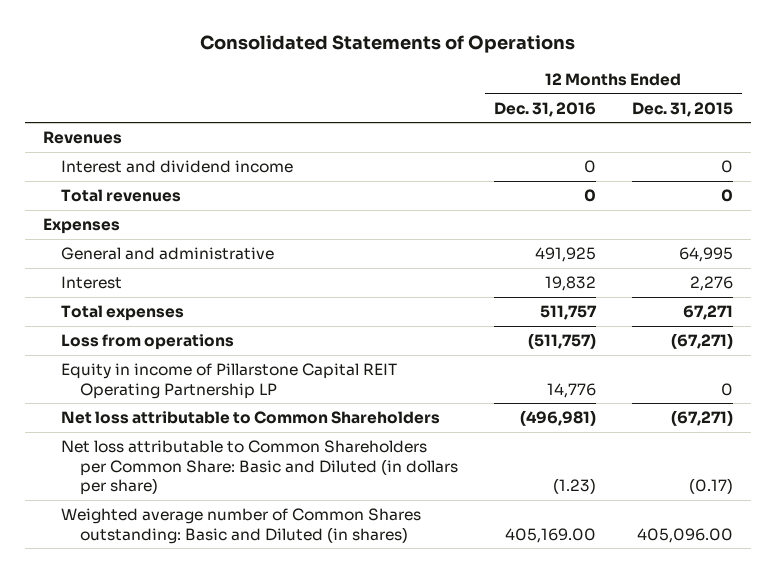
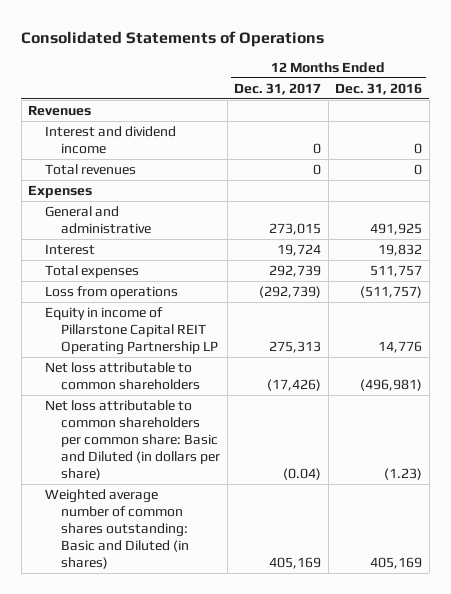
[631,101,733,117] Dec. 31, 2015 -> none
none -> [234,82,322,95] Dec. 31, 2017
[61,411,441,425] Net loss attributable to Common Shareholders -> [44,361,201,390] Net loss attributable to common shareholders
[61,440,459,496] Net loss attributable to Common Shareholders per Common Share: Basic and Diluted (in dollars per share) -> [44,399,221,480] Net loss attributable to common shareholders per common share: Basic and Diluted (in dollars per share)
[61,508,422,544] Weighted average number of Common Shares outstanding: Basic and Diluted (in shares) -> [44,488,190,569] Weighted average number of common shares outstanding: Basic and Diluted (in shares)
[504,527,596,543] 405,169.00 -> [370,556,423,569] 405,169

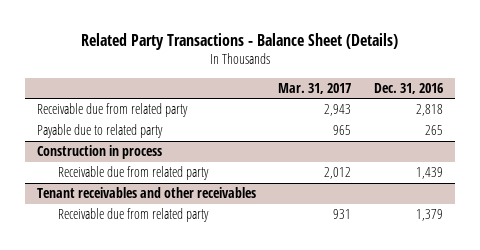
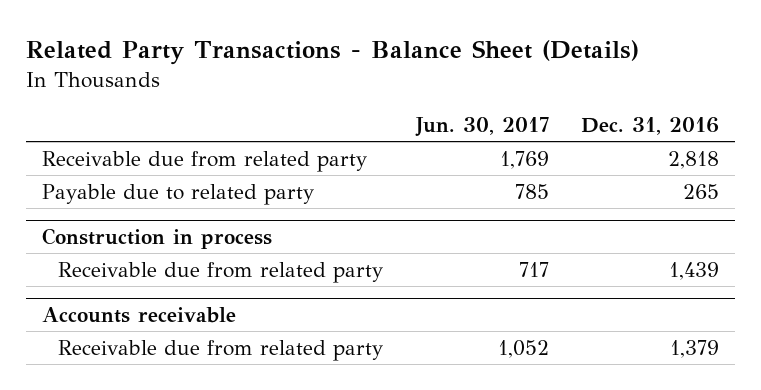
[278,82,352,94] Mar. 31, 2017 -> none
none -> [414,116,549,137] Jun. 30, 2017
[36,187,256,199] Tenant receivables and other receivables -> [41,307,236,324] Accounts receivable

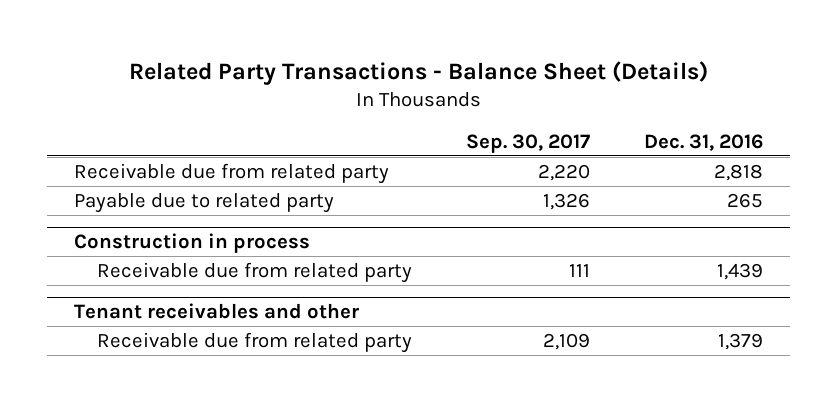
[414,116,549,137] Jun. 30, 2017 -> none
none -> [466,133,591,153] Sep. 30, 2017
[41,307,236,324] Accounts receivable -> [73,303,359,320] Tenant receivables and other

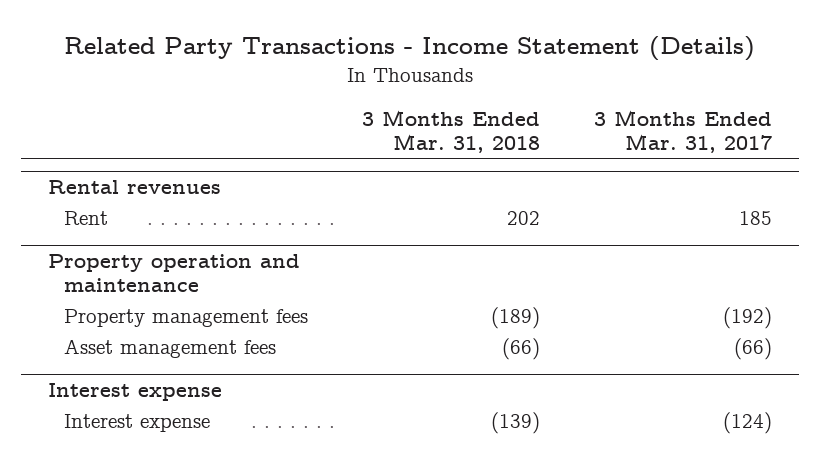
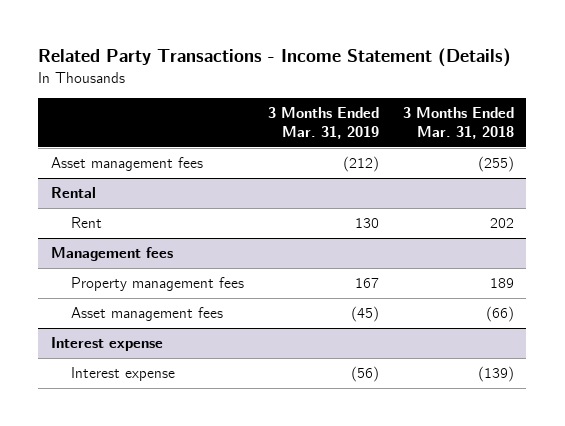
[593,109,772,153] 3 Months Ended Mar. 31, 2017 -> none
none -> [267,107,379,139] 3 Months Ended Mar. 31, 2019
none -> [50,157,203,172] Asset management fees
[48,179,222,194] Rental revenues -> [50,187,96,199] Rental
[48,253,301,292] Property operation and maintenance -> [50,247,173,262] Management fees
[490,306,540,329] (189) -> [490,278,515,289] 189

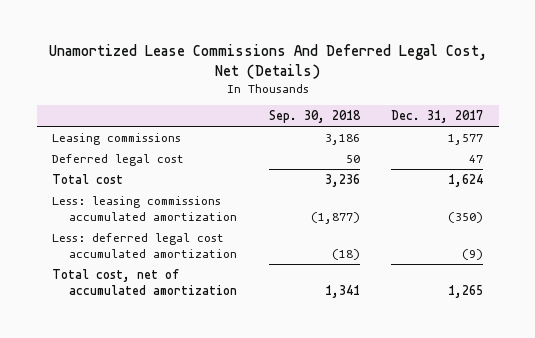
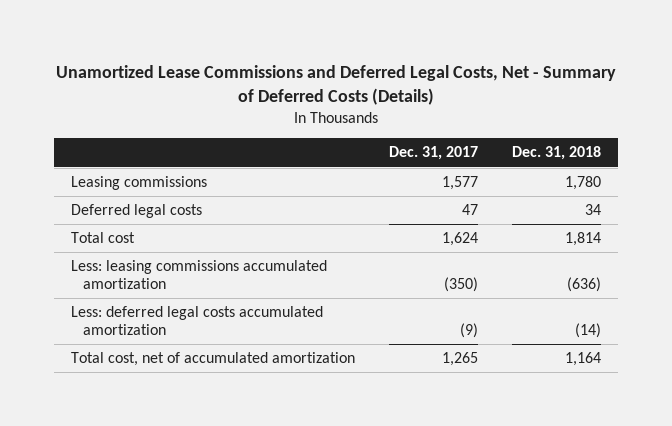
[48,44,487,79] Unamortized Lease Commissions And Deferred Legal Cost, Net (Details) -> [56,64,617,105] Unamortized Lease Commissions and Deferred Legal Costs, Net - Summary of Deferred Costs (Details)
[268,110,361,124] Sep. 30, 2018 -> none
none -> [512,146,602,161] Dec. 31, 2018
[52,153,185,166] Deferred legal cost -> [70,204,202,219] Deferred legal costs
[52,232,238,258] Less: deferred legal cost accumulated amortization -> [70,306,323,336] Less: deferred legal costs accumulated amortization

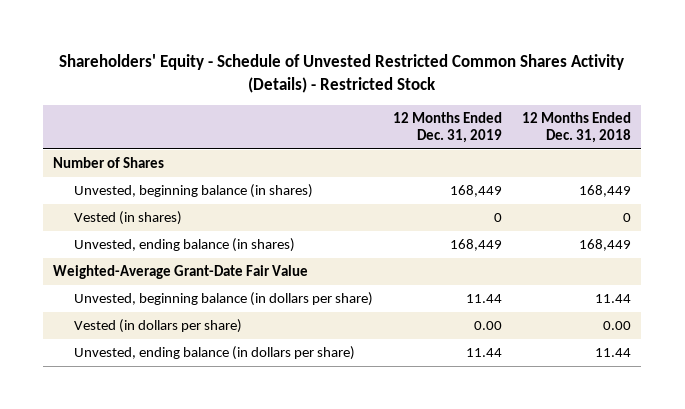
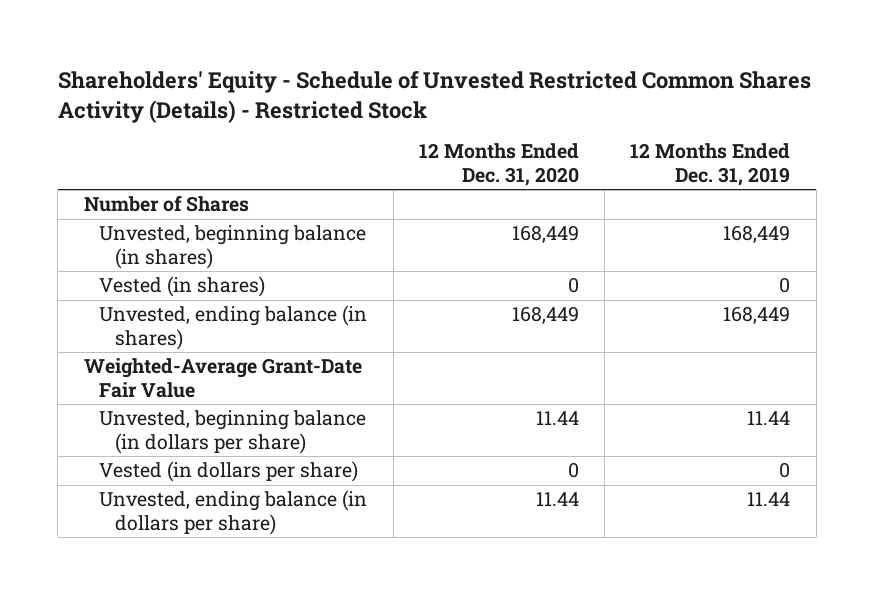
[522,111,632,144] 12 Months Ended Dec. 31, 2018 -> none
none -> [418,143,579,186] 12 Months Ended Dec. 31, 2020
[474,321,503,331] 0.00 -> [779,462,791,479] 0

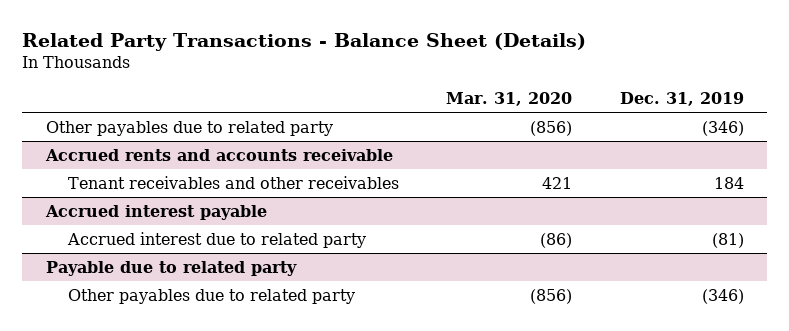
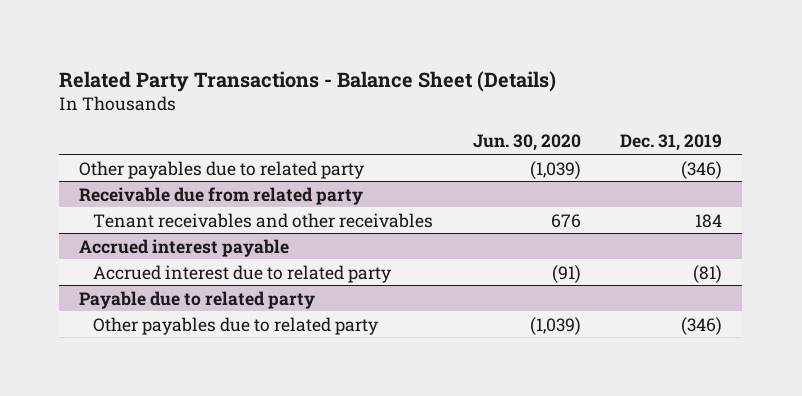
[446,91,573,106] Mar. 31, 2020 -> none
none -> [472,134,581,152] Jun. 30, 2020
[44,148,393,161] Accrued rents and accounts receivable -> [79,186,364,205] Receivable due from related party

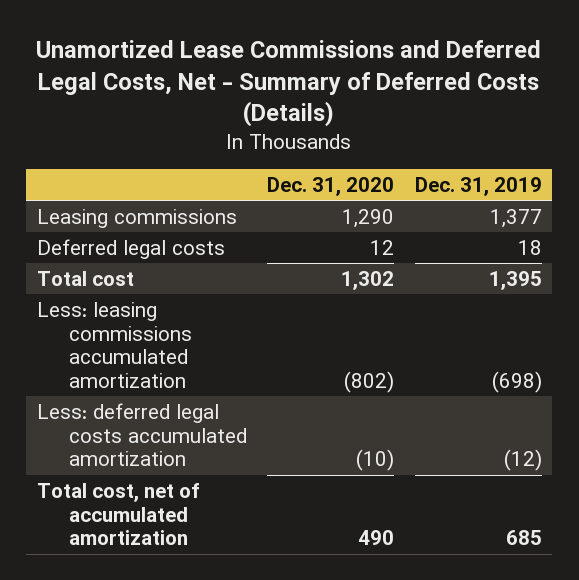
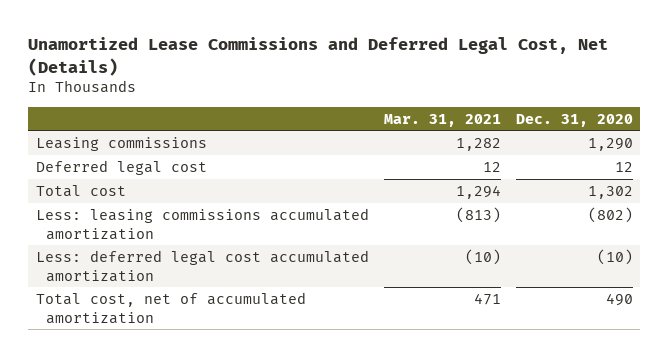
[36,39,542,128] Unamortized Lease Commissions and Deferred Legal Costs, Net - Summary of Deferred Costs (Details) -> [28,37,609,76] Unamortized Lease Commissions and Deferred Legal Cost, Net (Details)
[414,177,542,197] Dec. 31, 2019 -> none
none -> [383,113,501,127] Mar. 31, 2021
[36,238,225,259] Deferred legal costs -> [35,159,207,175] Deferred legal cost
[36,402,247,467] Less: deferred legal costs accumulated amortization -> [35,249,369,282] Less: deferred legal cost accumulated amortization

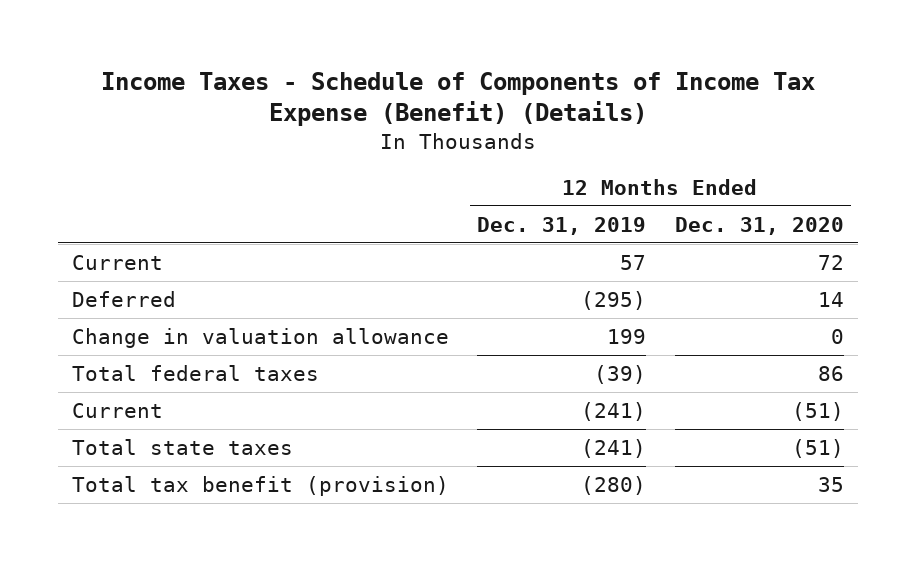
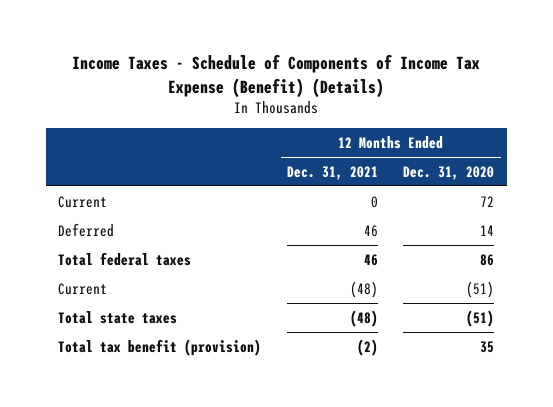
[477,216,647,235] Dec. 31, 2019 -> none
none -> [286,165,378,180] Dec. 31, 2021
[72,327,450,348] Change in valuation allowance -> none

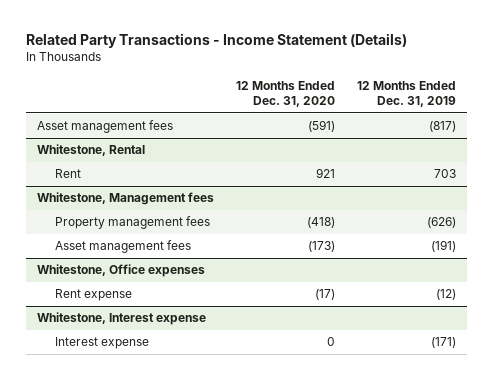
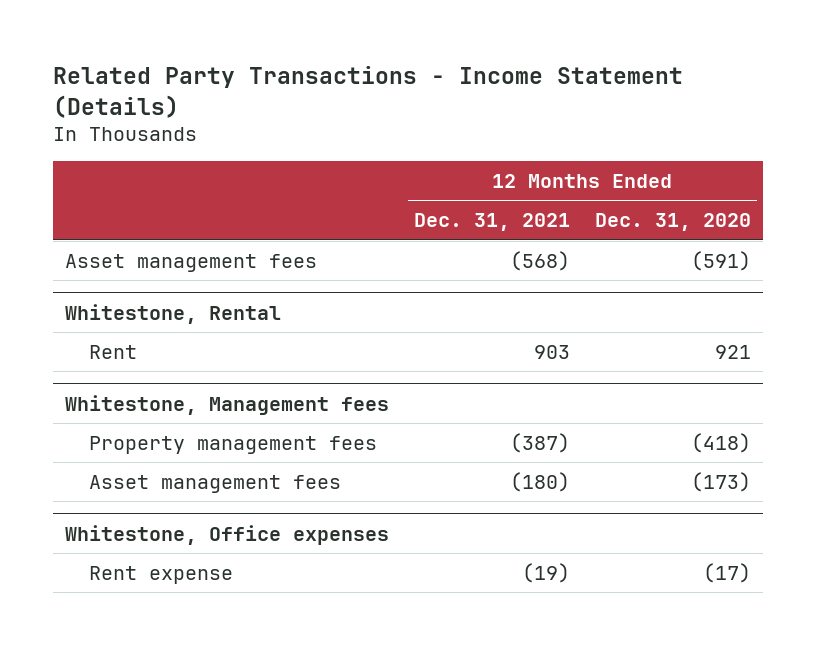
[357,80,457,108] 12 Months Ended Dec. 31, 2019 -> none
none -> [413,213,570,232] Dec. 31, 2021
[37,312,207,326] Whitestone, Interest expense -> none
[54,337,149,350] Interest expense -> none

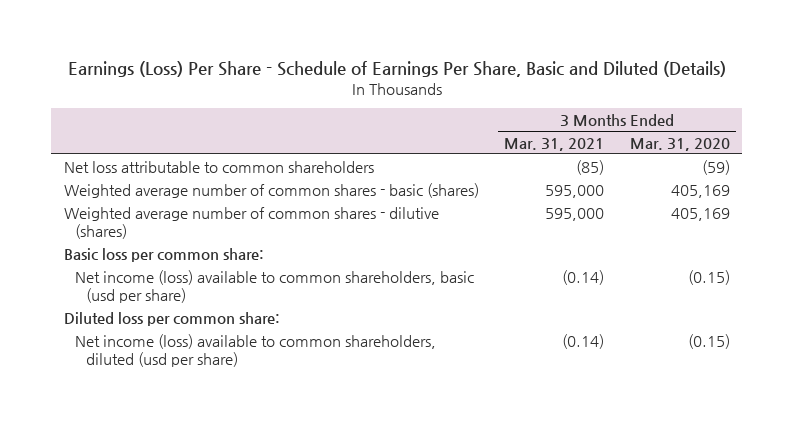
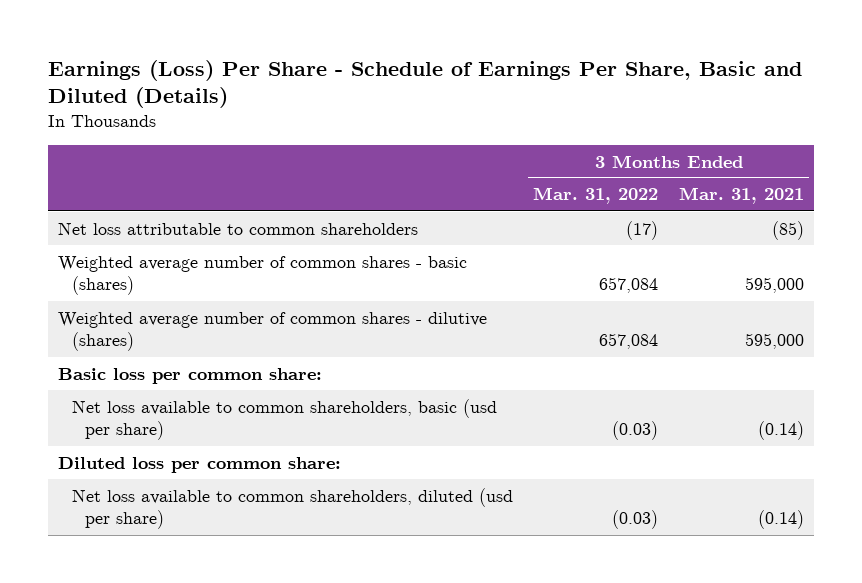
[629,137,730,151] Mar. 31, 2020 -> none
none -> [533,187,659,205] Mar. 31, 2022
[74,269,474,304] Net income (loss) available to common shareholders, basic (usd per share) -> [71,398,497,441] Net loss available to common shareholders, basic (usd per share)
[74,333,436,368] Net income (loss) available to common shareholders, diluted (usd per share) -> [71,487,513,530] Net loss available to common shareholders, diluted (usd per share)

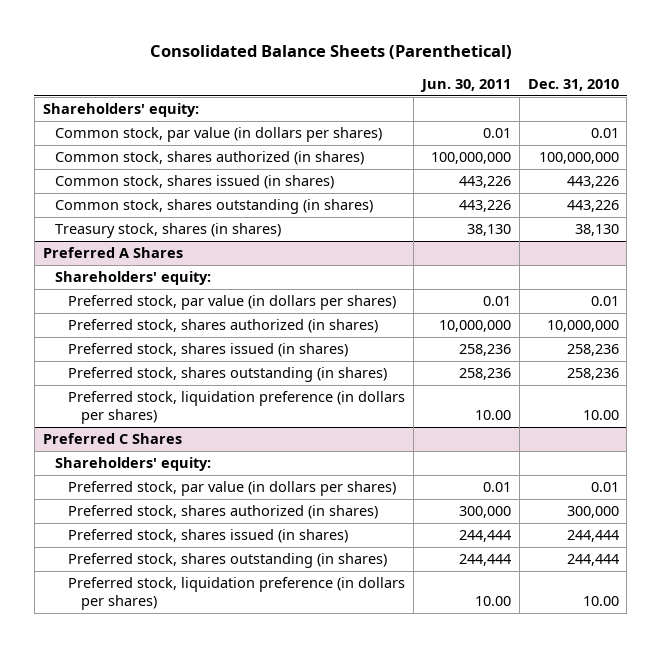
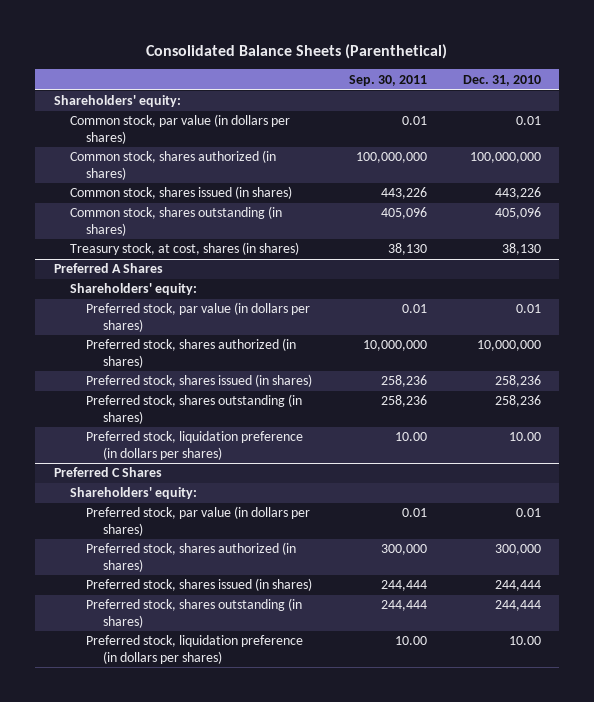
[419,78,511,92] Jun. 30, 2011 -> none
none -> [348,74,427,86] Sep. 30, 2011
[566,200,619,213] 443,226 -> [494,207,541,220] 405,096
[55,223,282,239] Treasury stock, shares (in shares) -> [69,242,299,256] Treasury stock, at cost, shares (in shares)

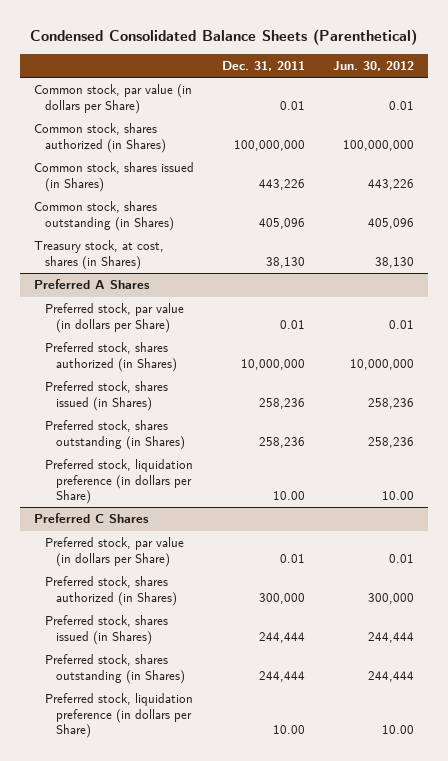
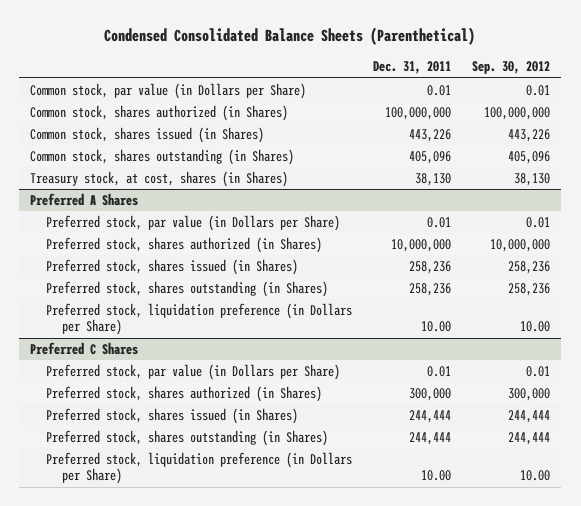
[332,60,414,71] Jun. 30, 2012 -> none
none -> [472,61,551,75] Sep. 30, 2012
[34,84,193,114] Common stock, par value (in dollars per Share) -> [30,83,307,100] Common stock, par value (in Dollars per Share)
[44,303,184,333] Preferred stock, par value (in dollars per Share) -> [45,215,340,232] Preferred stock, par value (in Dollars per Share)
[44,459,193,504] Preferred stock, liquidation preference (in dollars per Share) -> [45,303,352,336] Preferred stock, liquidation preference (in Dollars per Share)
[44,537,184,567] Preferred stock, par value (in dollars per Share) -> [45,364,340,381] Preferred stock, par value (in Dollars per Share)
[44,693,193,738] Preferred stock, liquidation preference (in dollars per Share) -> [45,452,352,485] Preferred stock, liquidation preference (in Dollars per Share)

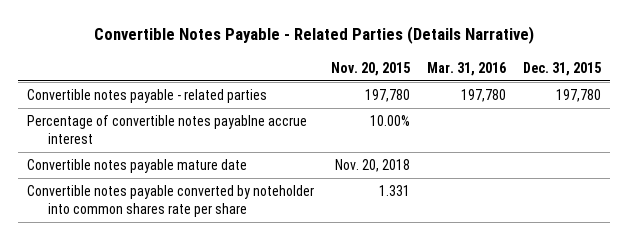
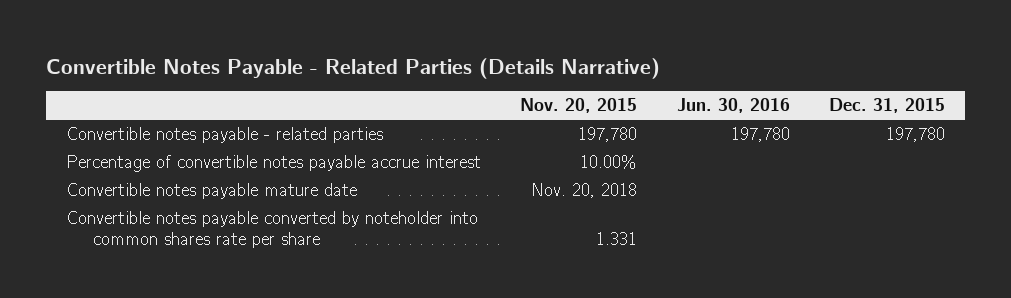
[427,61,507,76] Mar. 31, 2016 -> none
none -> [676,98,790,114] Jun. 30, 2016
[26,115,307,145] Percentage of convertible notes payablne accrue interest -> [65,155,481,173] Percentage of convertible notes payable accrue interest

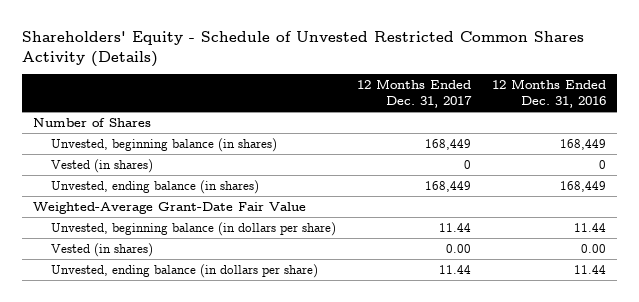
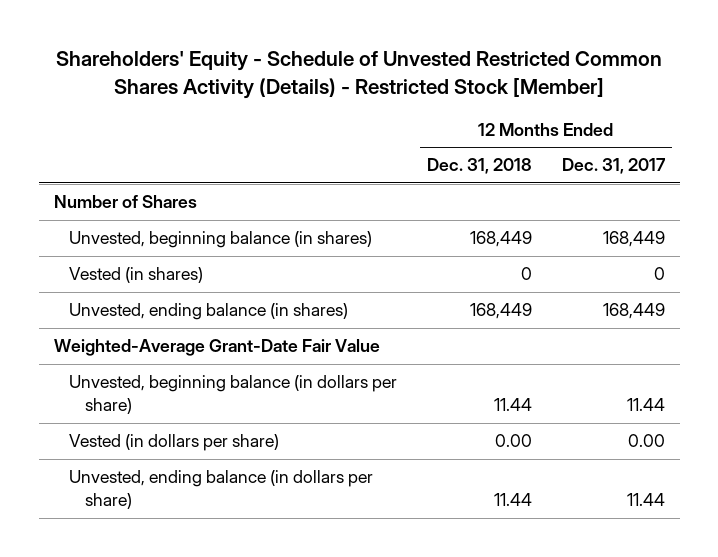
[22,31,585,67] Shareholders' Equity - Schedule of Unvested Restricted Common Shares Activity (Details) -> [56,51,663,99] Shareholders' Equity - Schedule of Unvested Restricted Common Shares Activity (Details) - Restricted Stock [Member]
[492,79,607,109] 12 Months Ended Dec. 31, 2016 -> none
none -> [427,158,533,175] Dec. 31, 2018
[50,242,153,257] Vested (in shares) -> [69,434,280,452] Vested (in dollars per share)

